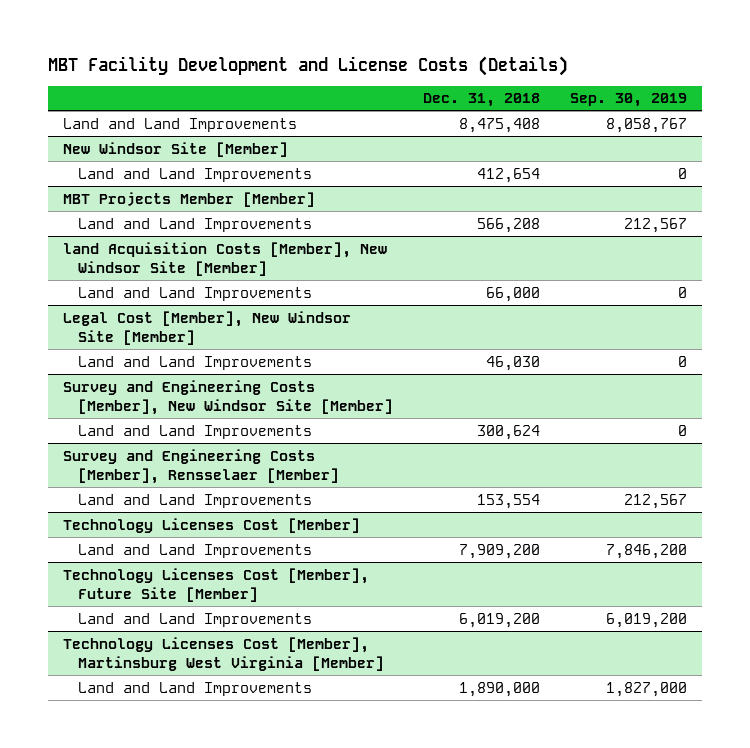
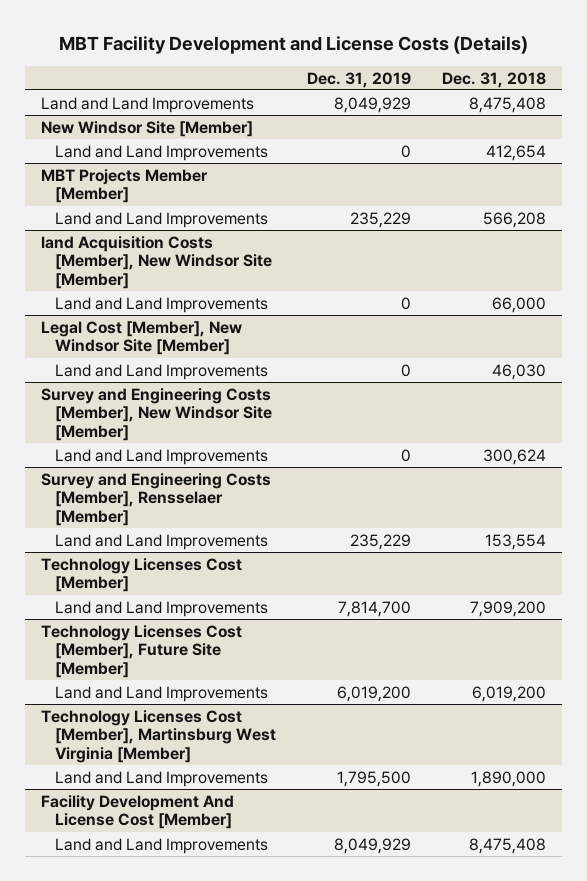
[570,93,688,108] Sep. 30, 2019 -> none
none -> [306,71,411,88] Dec. 31, 2019
none -> [40,794,234,830] Facility Development And License Cost [Member]
none -> [54,837,268,854] Land and Land Improvements

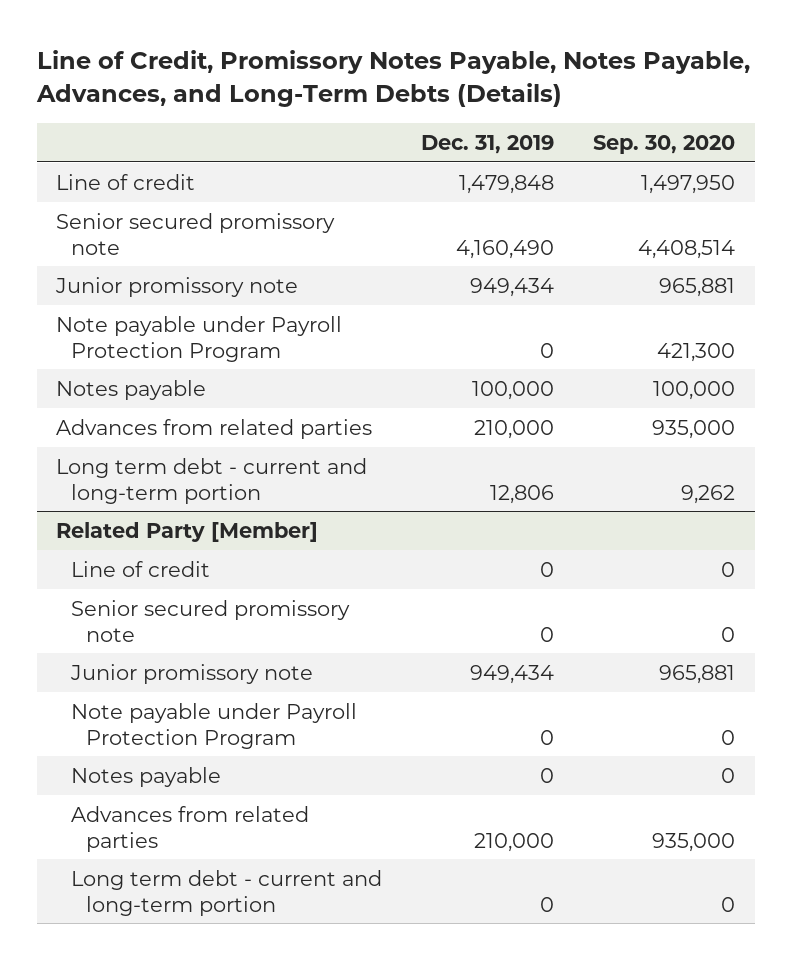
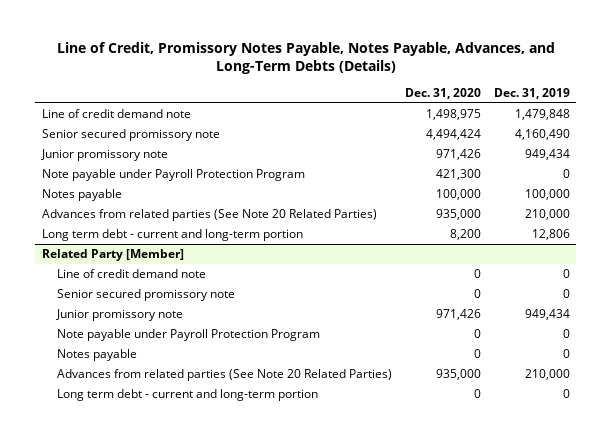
[593,134,736,154] Sep. 30, 2020 -> none
none -> [404,87,481,99] Dec. 31, 2020
[56,173,196,190] Line of credit -> [41,108,191,118] Line of credit demand note
[56,418,373,439] Advances from related parties -> [41,208,377,221] Advances from related parties (See Note 20 Related Parties)
[71,560,211,577] Line of credit -> [56,268,206,278] Line of credit demand note
[71,805,310,852] Advances from related parties -> [56,368,392,381] Advances from related parties (See Note 20 Related Parties)

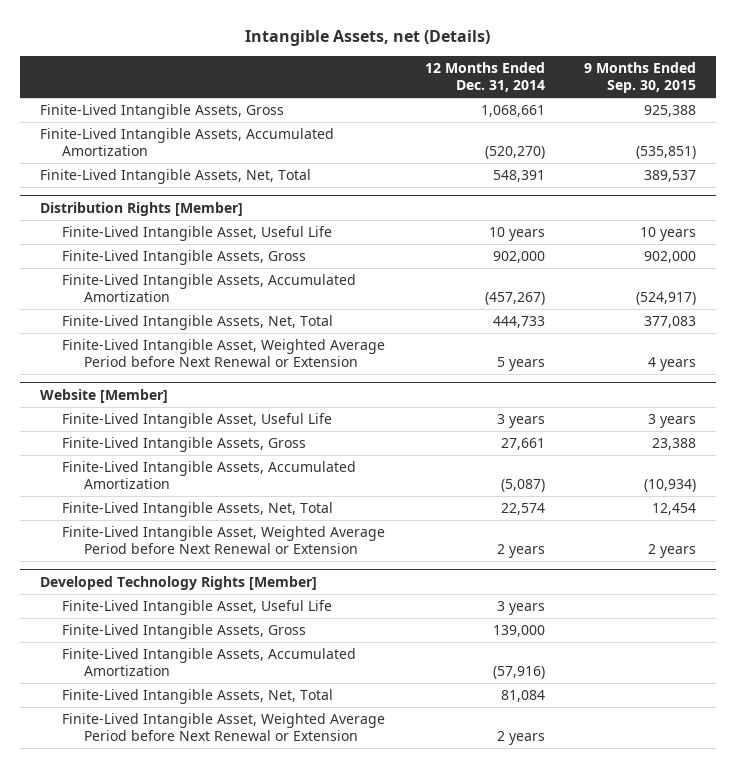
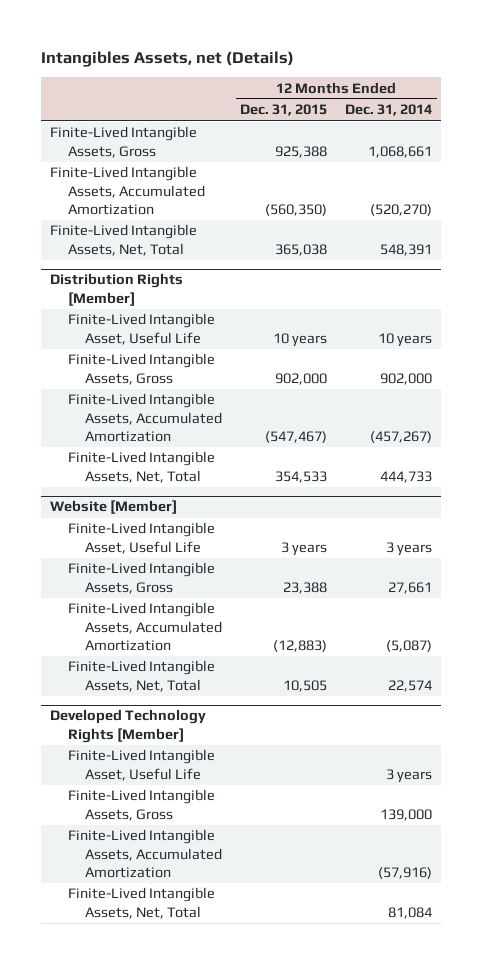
[245,30,491,47] Intangible Assets, net (Details) -> [41,51,295,68] Intangibles Assets, net (Details)
[584,62,697,93] 9 Months Ended Sep. 30, 2015 -> none
none -> [240,104,328,117] Dec. 31, 2015
[62,339,386,367] Finite-Lived Intangible Asset, Weighted Average Period before Next Renewal or Extension -> none
[62,526,386,554] Finite-Lived Intangible Asset, Weighted Average Period before Next Renewal or Extension -> none
[62,713,386,741] Finite-Lived Intangible Asset, Weighted Average Period before Next Renewal or Extension -> none

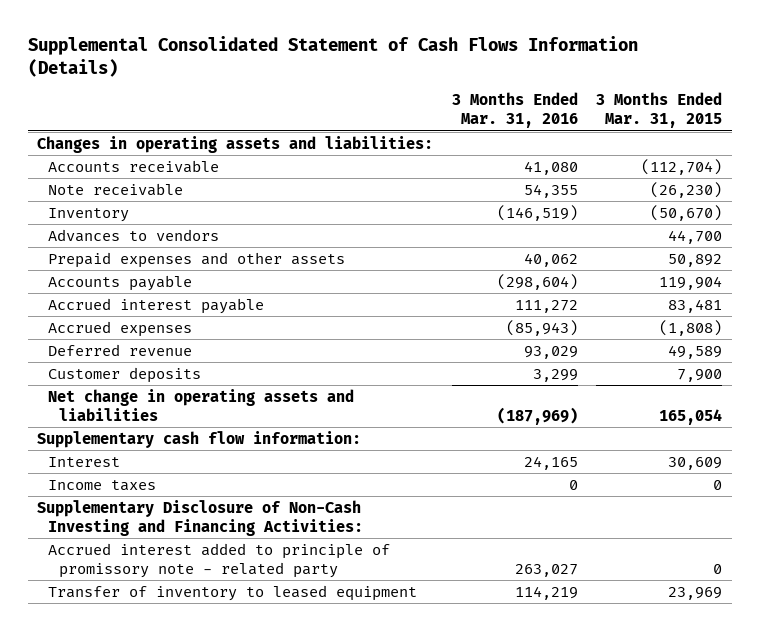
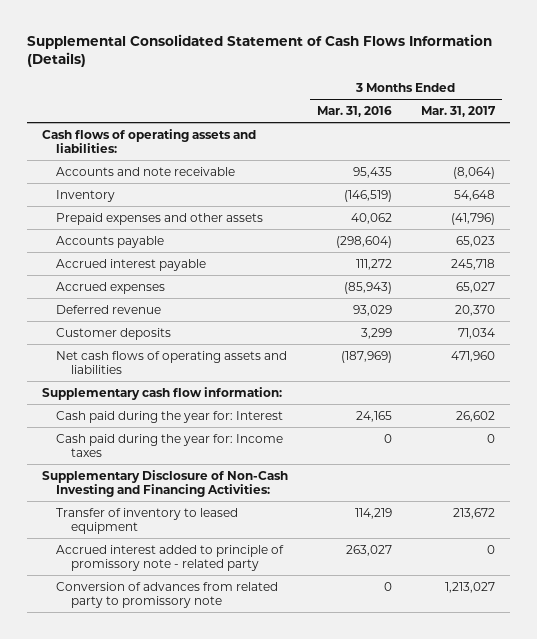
[596,92,723,129] 3 Months Ended Mar. 31, 2015 -> none
none -> [420,105,496,117] Mar. 31, 2017
[47,182,183,196] Note receivable -> none
[36,135,433,153] Changes in operating assets and liabilities: -> [41,128,256,153] Cash flows of operating assets and liabilities:
[47,159,219,173] Accounts receivable -> [56,166,236,176] Accounts and note receivable
[523,160,578,175] 41,080 -> [352,166,392,178] 95,435
[47,228,219,242] Advances to vendors -> none
[47,388,354,421] Net change in operating assets and liabilities -> [56,350,288,374] Net cash flows of operating assets and liabilities
[47,456,120,467] Interest -> [56,410,284,423] Cash paid during the year for: Interest
[47,479,156,491] Income taxes -> [56,433,284,457] Cash paid during the year for: Income taxes
[47,542,390,578] Accrued interest added to principle of promissory note - related party -> [56,544,285,571] Accrued interest added to principle of promissory note - related party
none -> [56,581,279,608] Conversion of advances from related party to promissory note

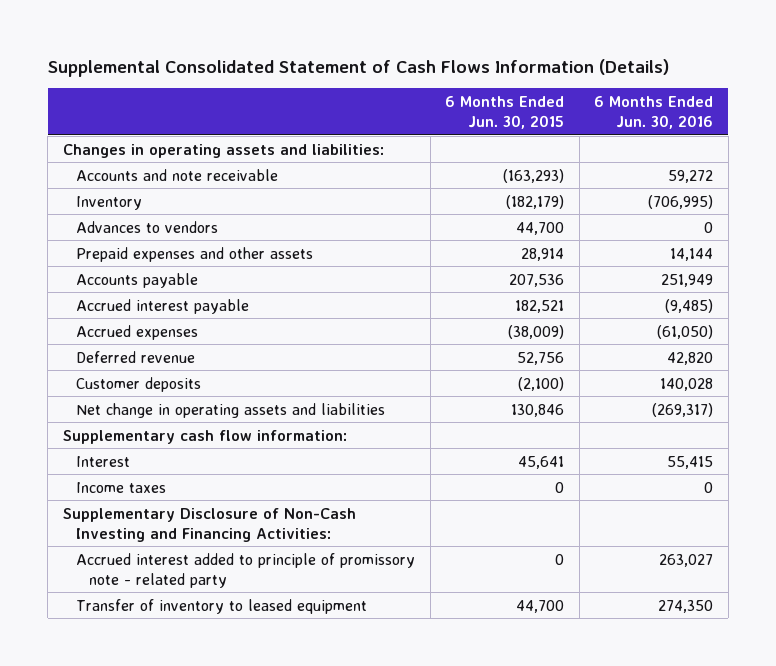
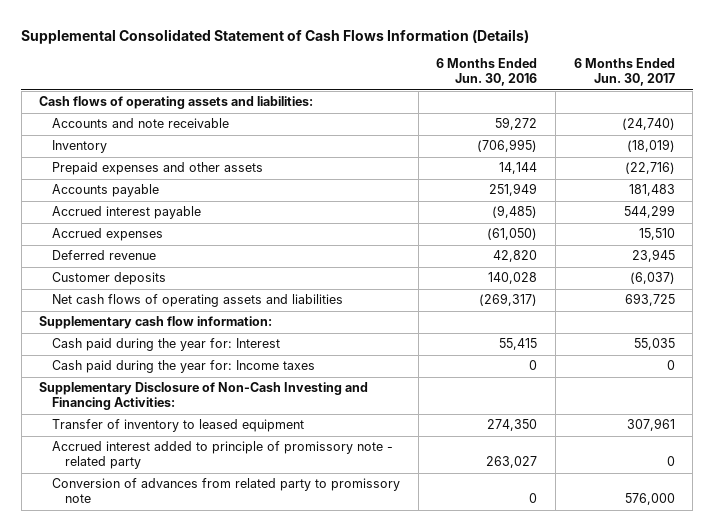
[445,96,565,130] 6 Months Ended Jun. 30, 2015 -> none
none -> [573,58,675,87] 6 Months Ended Jun. 30, 2017
[62,143,384,158] Changes in operating assets and liabilities: -> [39,96,314,110] Cash flows of operating assets and liabilities:
[76,220,219,233] Advances to vendors -> none
[76,402,386,418] Net change in operating assets and liabilities -> [52,294,344,308] Net cash flows of operating assets and liabilities
[76,455,131,467] Interest -> [52,338,281,352] Cash paid during the year for: Interest
[76,481,167,493] Income taxes -> [52,360,316,374] Cash paid during the year for: Income taxes
[76,552,416,588] Accrued interest added to principle of promissory note - related party -> [52,441,394,470] Accrued interest added to principle of promissory note - related party
none -> [52,478,401,504] Conversion of advances from related party to promissory note

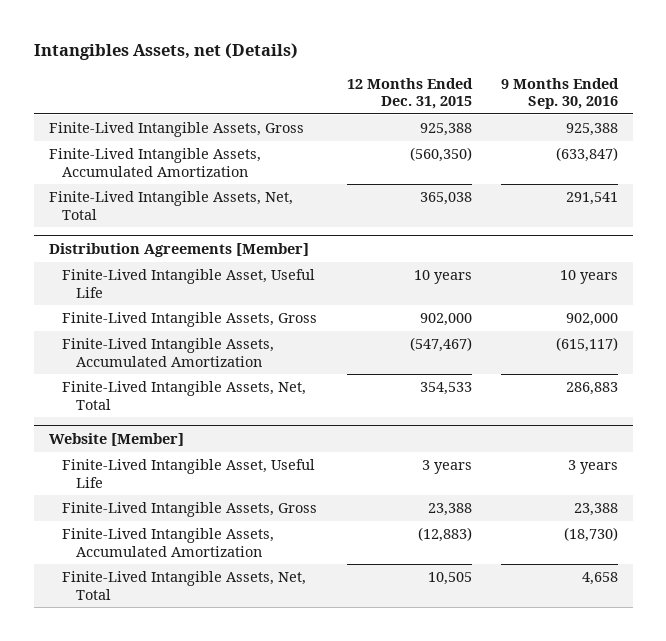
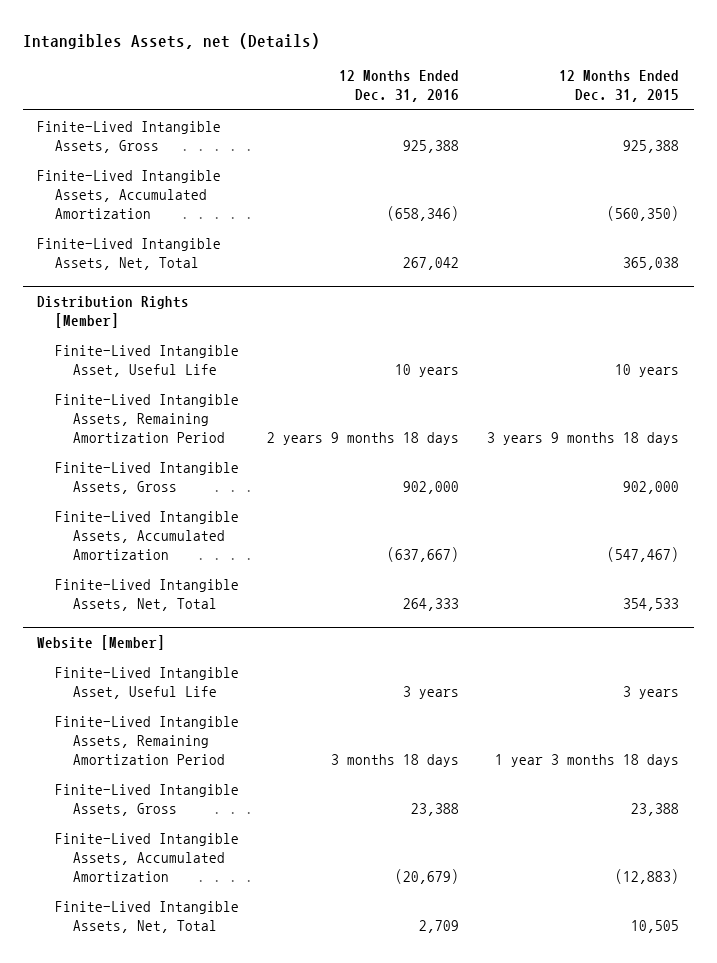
[500,77,619,110] 9 Months Ended Sep. 30, 2016 -> none
none -> [339,70,460,103] 12 Months Ended Dec. 31, 2016
[48,242,309,257] Distribution Agreements [Member] -> [37,296,190,329] Distribution Rights [Member]
none -> [55,393,240,443] Finite-Lived Intangible Assets, Remaining Amortization Period
none -> [55,715,240,765] Finite-Lived Intangible Assets, Remaining Amortization Period

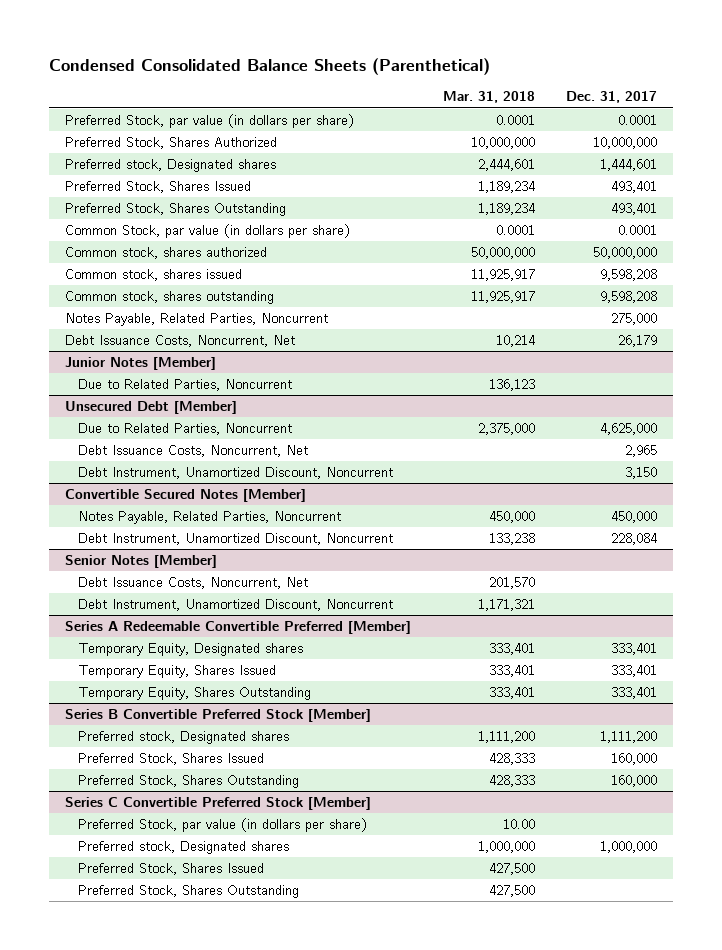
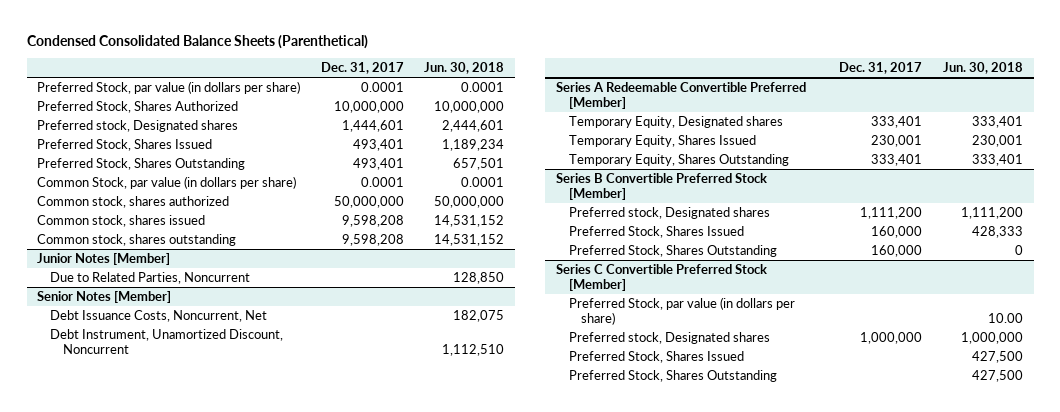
[442,91,535,104] Mar. 31, 2018 -> none
none -> [424,61,505,74] Jun. 30, 2018
[64,313,328,327] Notes Payable, Related Parties, Noncurrent -> none
[64,335,295,348] Debt Issuance Costs, Noncurrent, Net -> none
[64,401,237,415] Unsecured Debt [Member] -> none
[78,423,293,436] Due to Related Parties, Noncurrent -> none
[78,445,309,458] Debt Issuance Costs, Noncurrent, Net -> none
[78,467,394,480] Debt Instrument, Unamortized Discount, Noncurrent -> none
[64,489,306,503] Convertible Secured Notes [Member] -> none
[78,511,342,525] Notes Payable, Related Parties, Noncurrent -> none
[78,533,394,546] Debt Instrument, Unamortized Discount, Noncurrent -> none
[611,665,658,678] 333,401 -> [871,134,923,147] 230,001

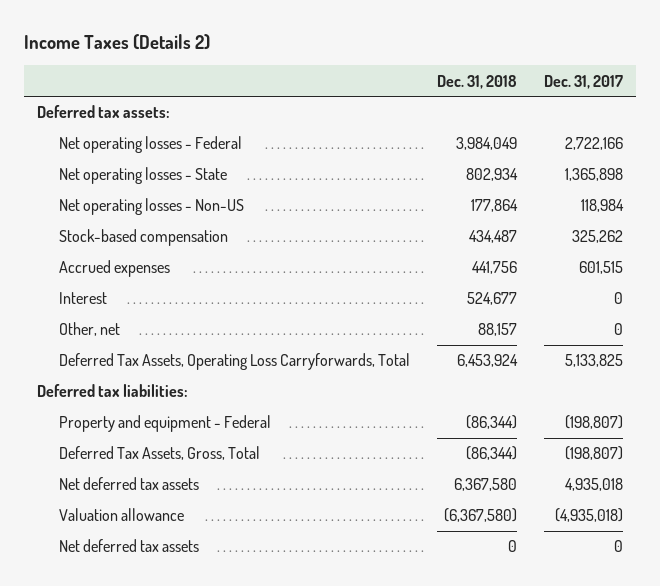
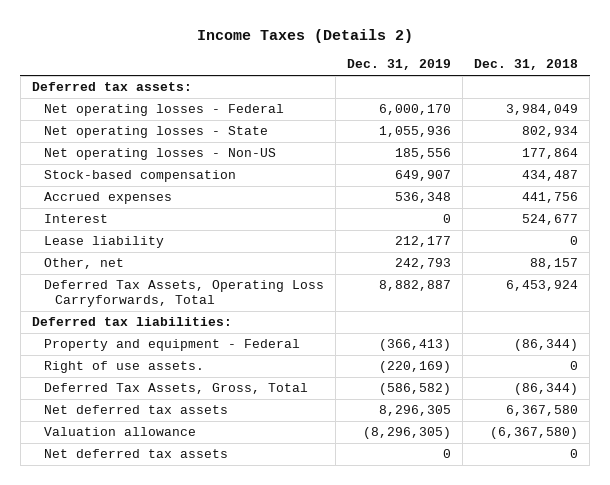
[543,74,623,89] Dec. 31, 2017 -> none
none -> [346,59,451,71] Dec. 31, 2019
none -> [43,236,164,249] Lease liability
none -> [43,361,204,374] Right of use assets.

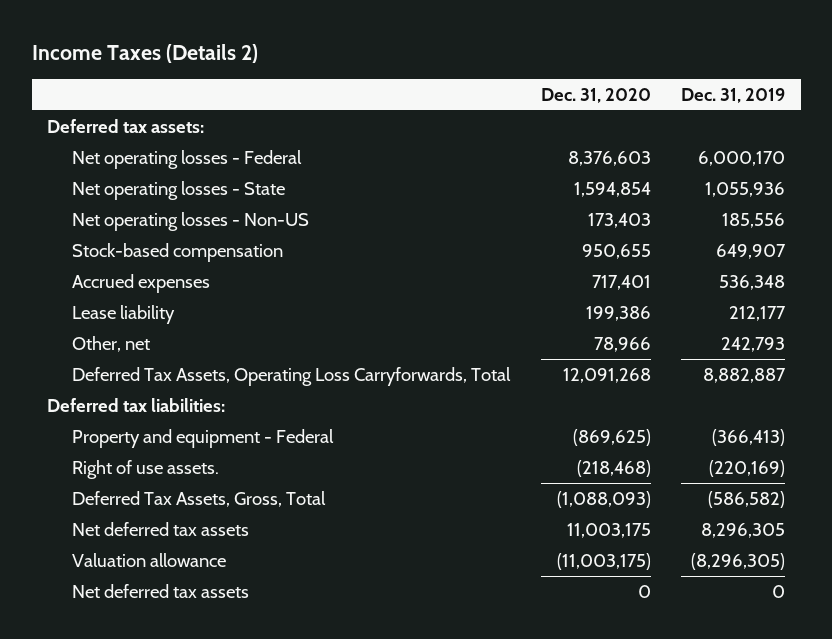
[474,59,579,71] Dec. 31, 2018 -> none
none -> [540,87,651,103] Dec. 31, 2020
[43,214,108,224] Interest -> none

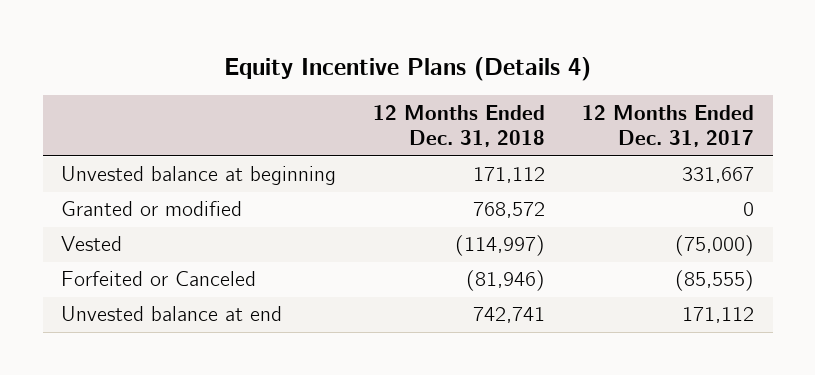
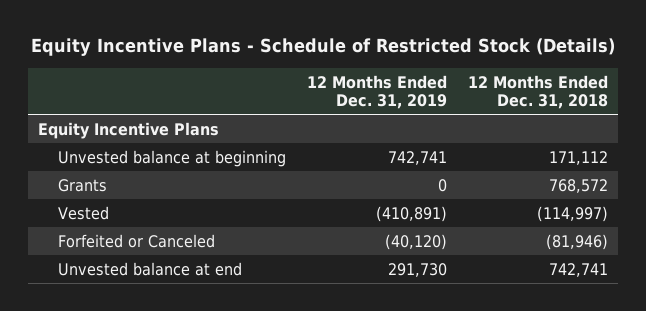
[223,56,591,81] Equity Incentive Plans (Details 4) -> [30,38,615,57] Equity Incentive Plans - Schedule of Restricted Stock (Details)
[582,104,755,148] 12 Months Ended Dec. 31, 2017 -> none
none -> [307,74,448,110] 12 Months Ended Dec. 31, 2019
none -> [37,121,219,139] Equity Incentive Plans
[61,201,243,217] Granted or modified -> [58,178,108,192] Grants

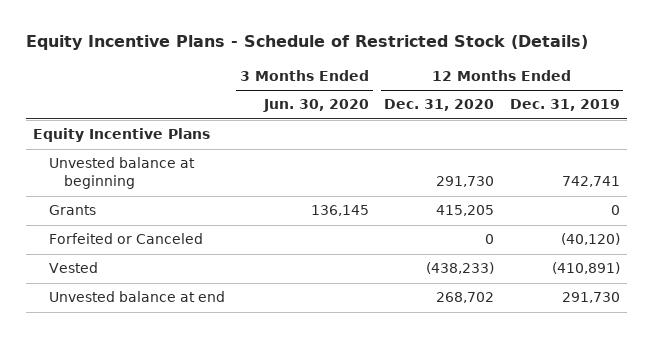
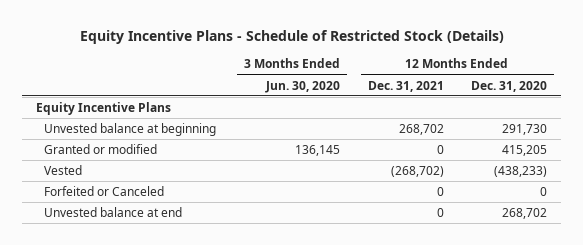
[509,99,620,112] Dec. 31, 2019 -> none
none -> [367,80,444,92] Dec. 31, 2021
[48,205,96,216] Grants -> [44,144,158,155] Granted or modified
[48,233,203,245] Forfeited or Canceled -> [44,186,165,197] Forfeited or Canceled

